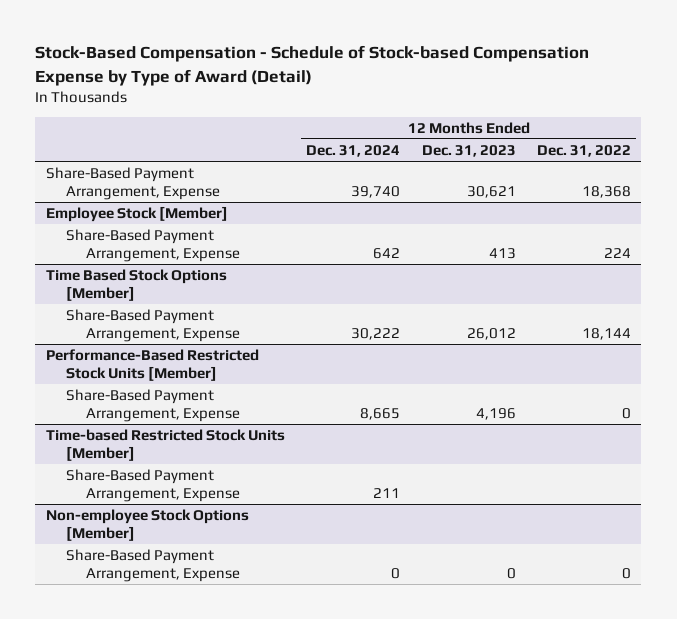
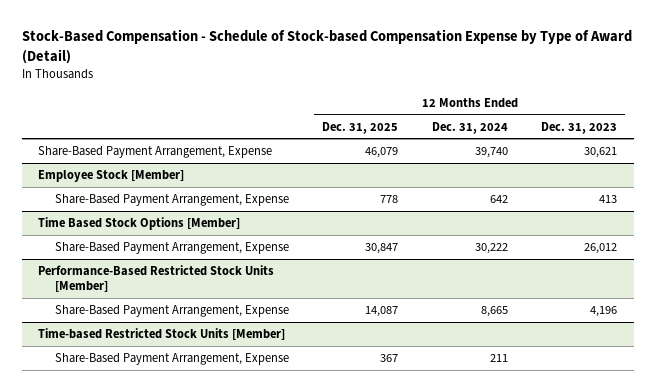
[536,144,631,157] Dec. 31, 2022 -> none
none -> [322,121,399,134] Dec. 31, 2025
[45,509,249,541] Non-employee Stock Options [Member] -> none
[66,549,241,582] Share-Based Payment Arrangement, Expense -> none

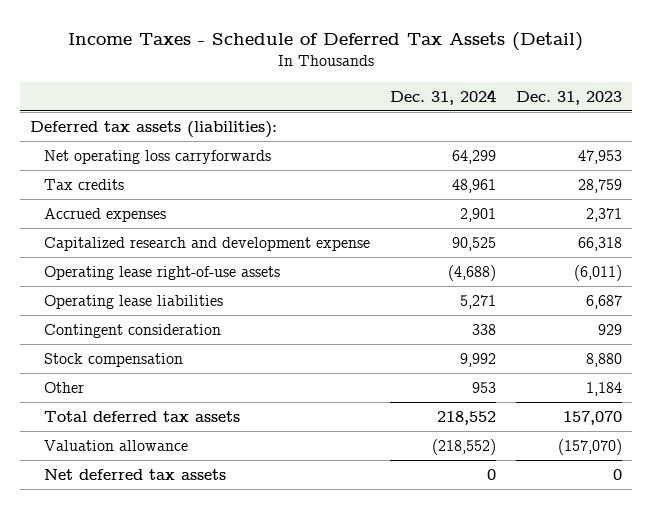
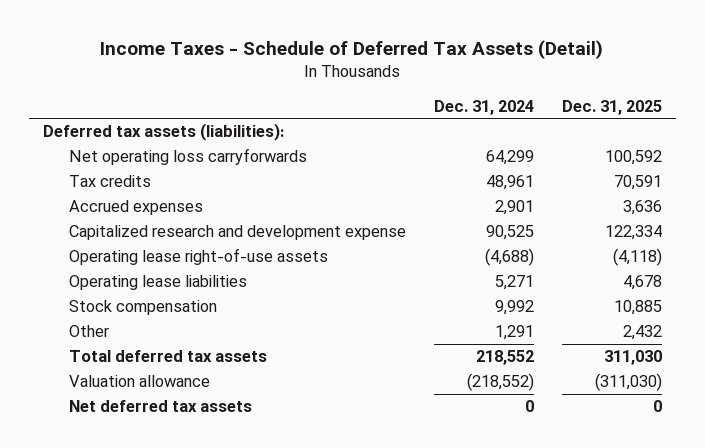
[515,90,622,105] Dec. 31, 2023 -> none
none -> [561,99,662,115] Dec. 31, 2025
[43,323,221,338] Contingent consideration -> none
[471,381,496,393] 953 -> [494,325,534,341] 1,291

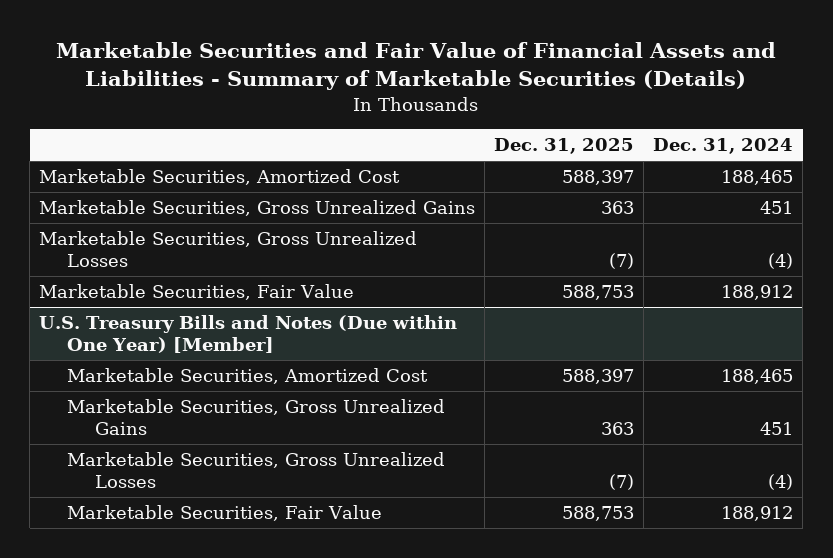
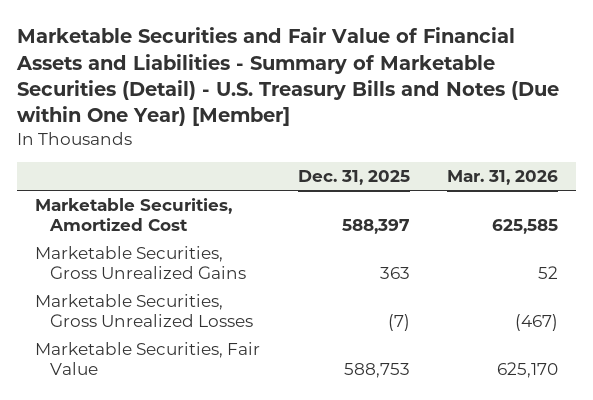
[56,42,777,91] Marketable Securities and Fair Value of Financial Assets and Liabilities - Summary of Marketable Securities (Details) -> [15,27,559,127] Marketable Securities and Fair Value of Financial Assets and Liabilities - Summary of Marketable Securities (Detail) - U.S. Treasury Bills and Notes (Due within One Year) [Member]
[653,138,794,155] Dec. 31, 2024 -> none
none -> [446,170,558,186] Mar. 31, 2026
[39,315,458,354] U.S. Treasury Bills and Notes (Due within One Year) [Member] -> none
[67,368,429,385] Marketable Securities, Amortized Cost -> none
[67,399,446,436] Marketable Securities, Gross Unrealized Gains -> none
[67,452,446,489] Marketable Securities, Gross Unrealized Losses -> none
[67,505,383,522] Marketable Securities, Fair Value -> none

